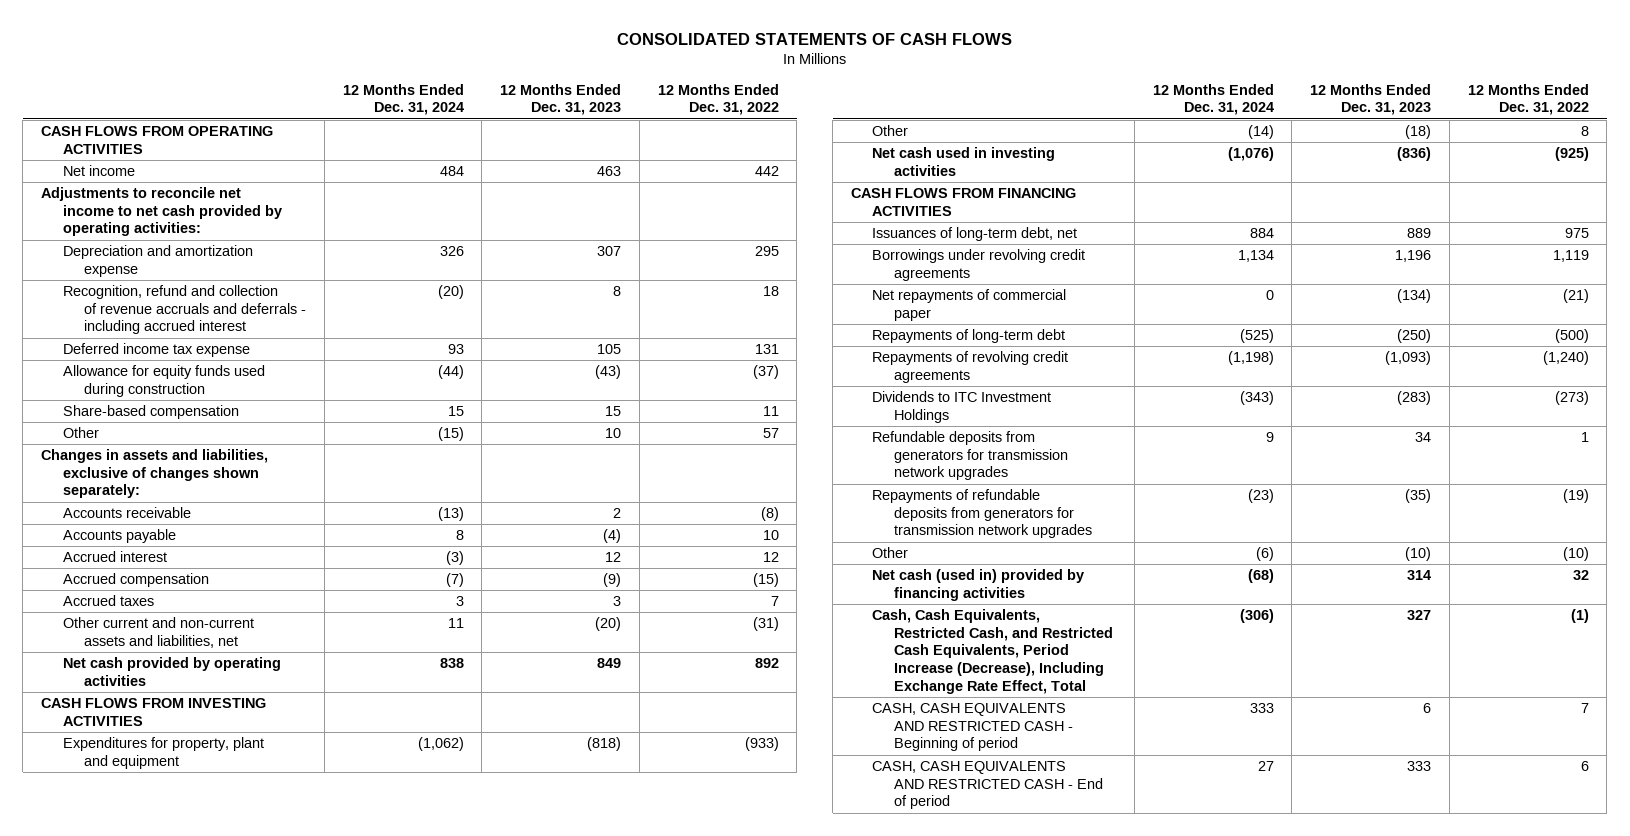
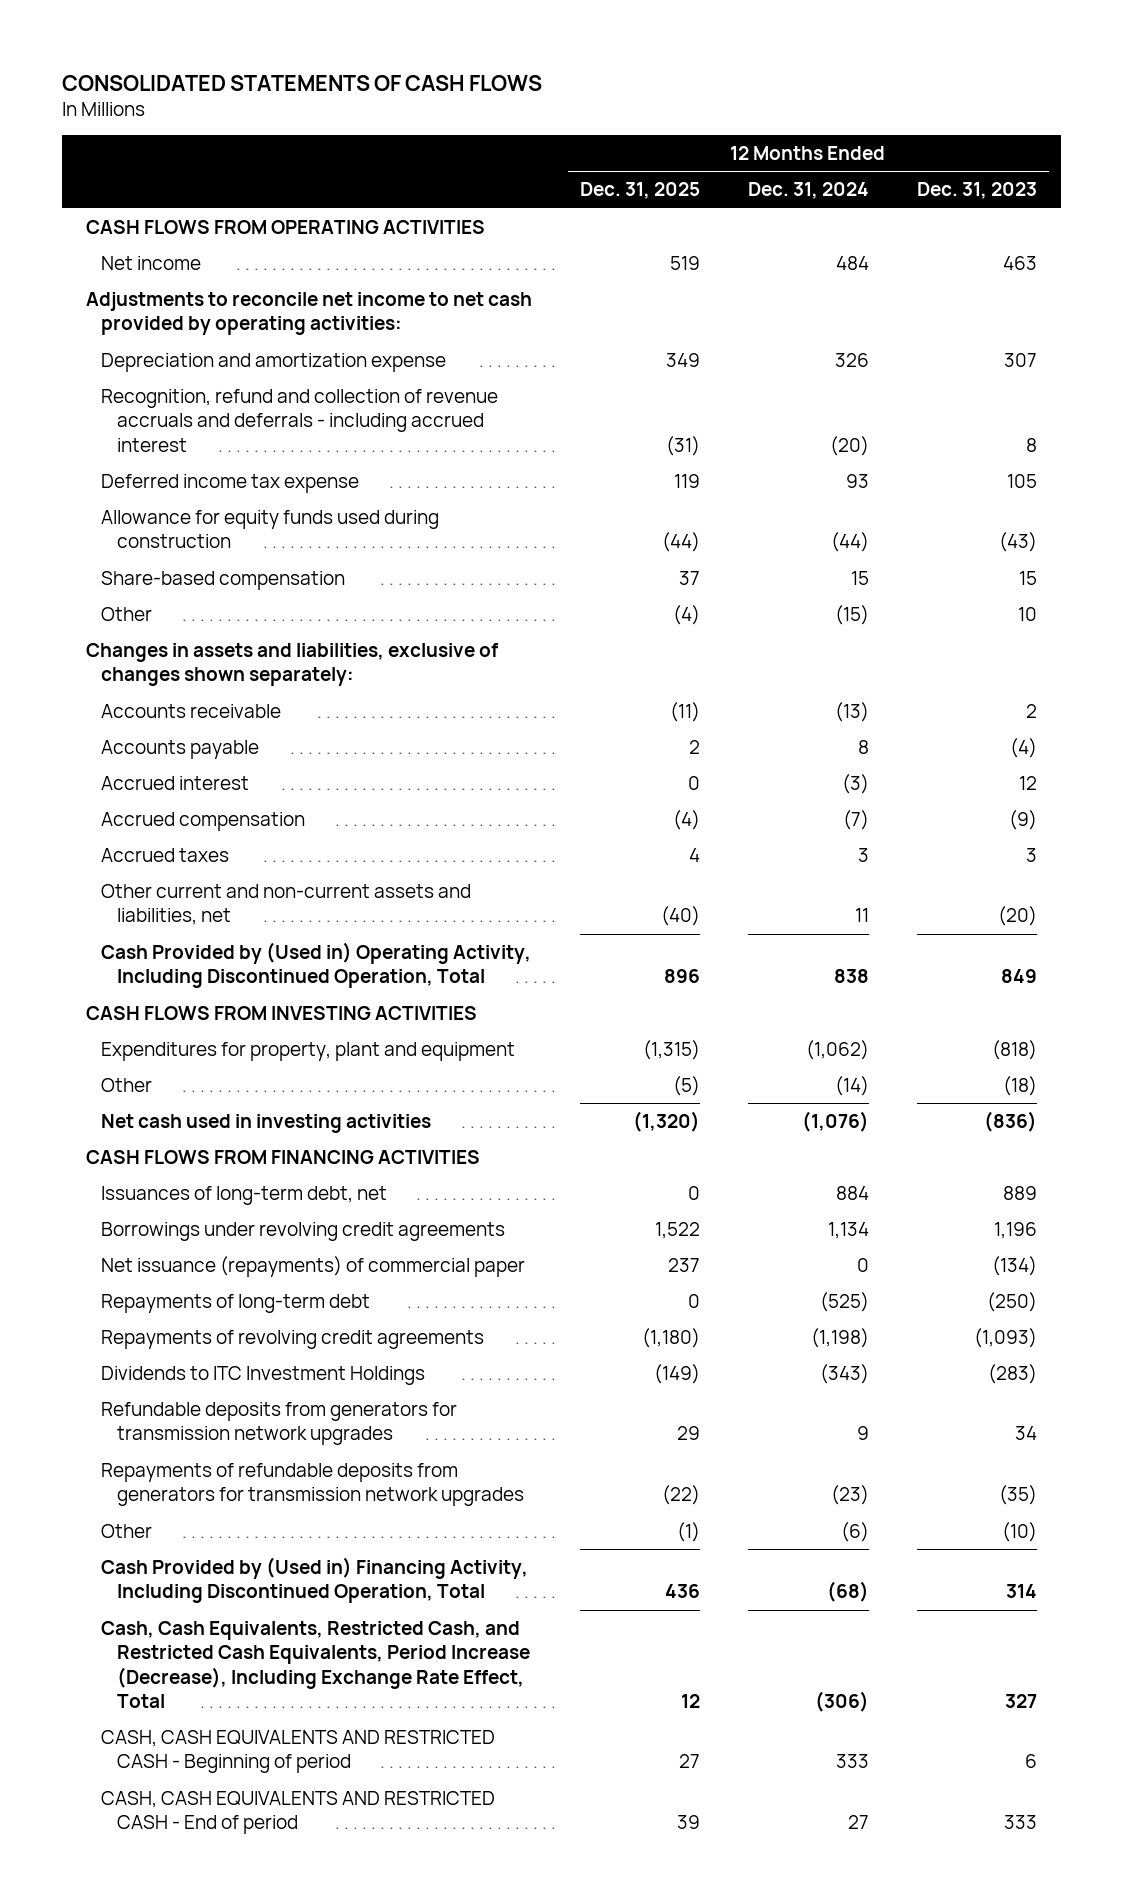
[657,83,779,116] 12 Months Ended Dec. 31, 2022 -> none
none -> [579,182,700,200] Dec. 31, 2025
[62,657,281,686] Net cash provided by operating activities -> [101,941,532,989] Cash Provided by (Used in) Operating Activity, Including Discontinued Operation, Total
[872,289,1067,321] Net repayments of commercial paper -> [101,1255,526,1277] Net issuance (repayments) of commercial paper
[872,569,1085,601] Net cash (used in) provided by financing activities -> [101,1556,529,1604] Cash Provided by (Used in) Financing Activity, Including Discontinued Operation, Total

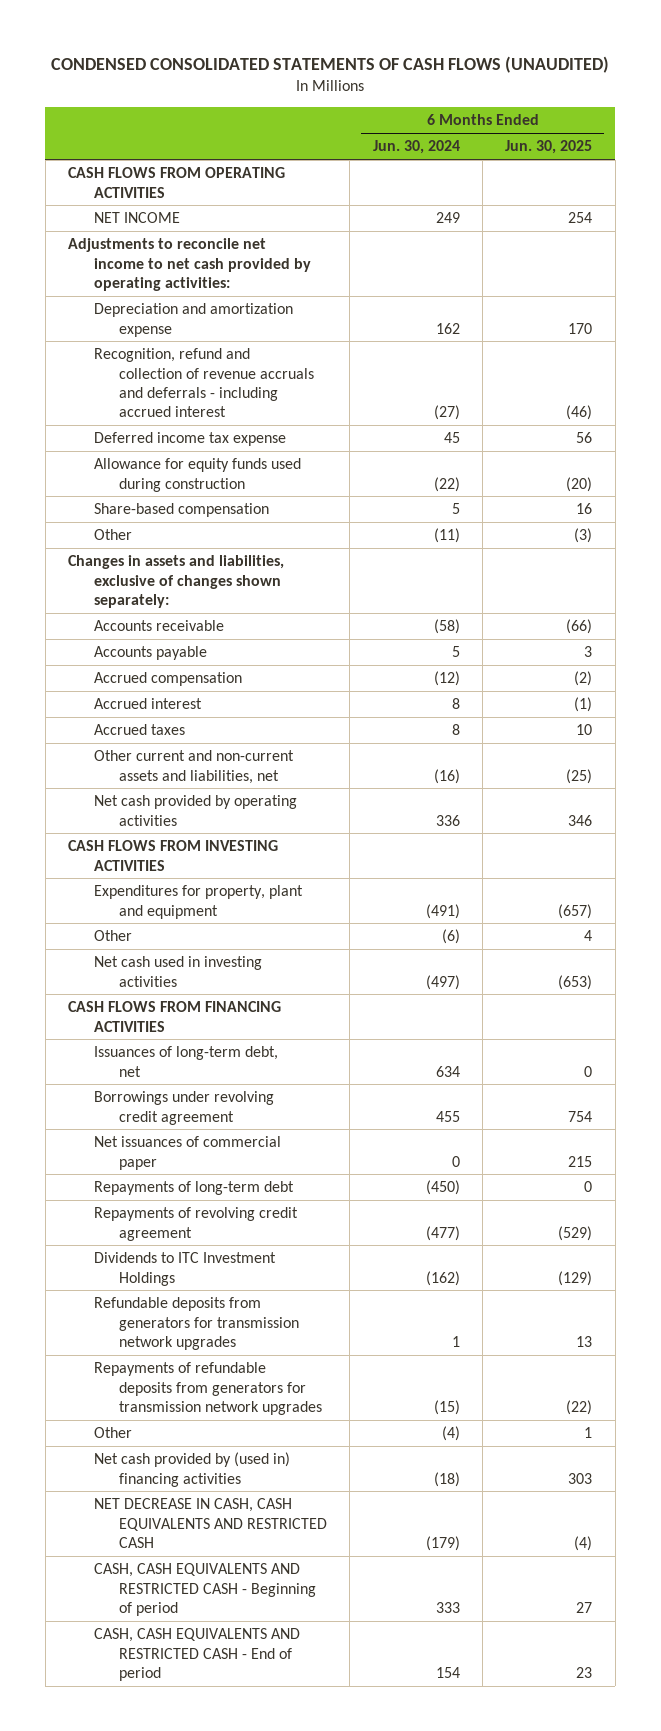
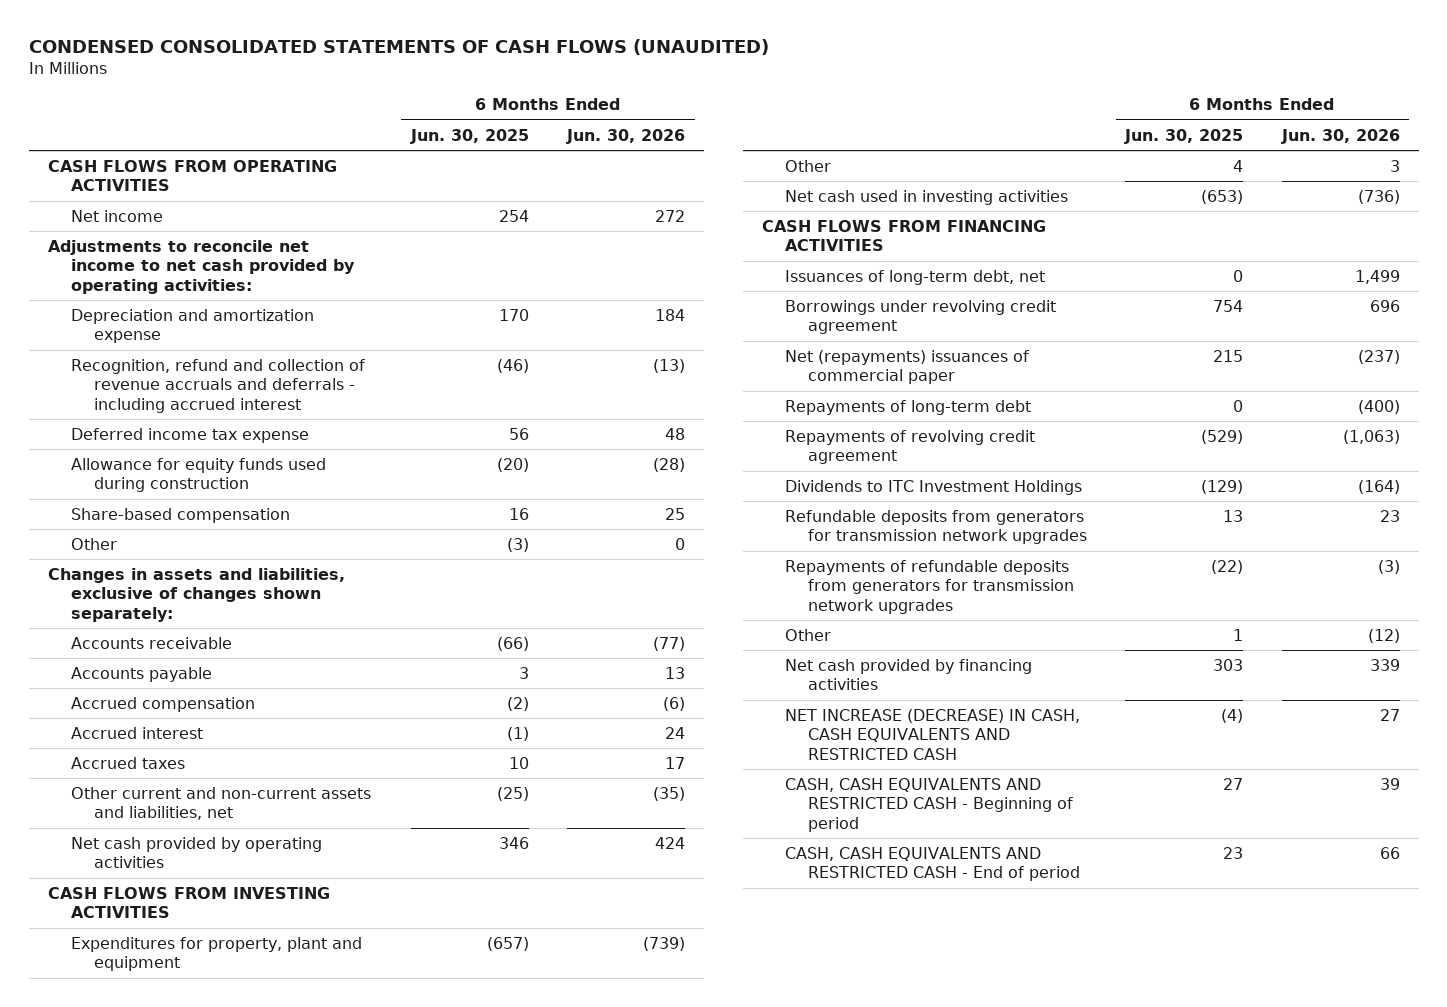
[372,140,460,155] Jun. 30, 2024 -> none
none -> [566,128,686,144] Jun. 30, 2026
[93,212,180,224] NET INCOME -> [70,209,163,222] Net income
[93,1136,281,1170] Net issuances of commercial paper -> [785,349,1030,385] Net (repayments) issuances of commercial paper
[93,1452,290,1487] Net cash provided by (used in) financing activities -> [785,658,1033,691] Net cash provided by financing activities
[93,1498,327,1549] NET DECREASE IN CASH, CASH EQUIVALENTS AND RESTRICTED CASH -> [785,708,1081,760] NET INCREASE (DECREASE) IN CASH, CASH EQUIVALENTS AND RESTRICTED CASH

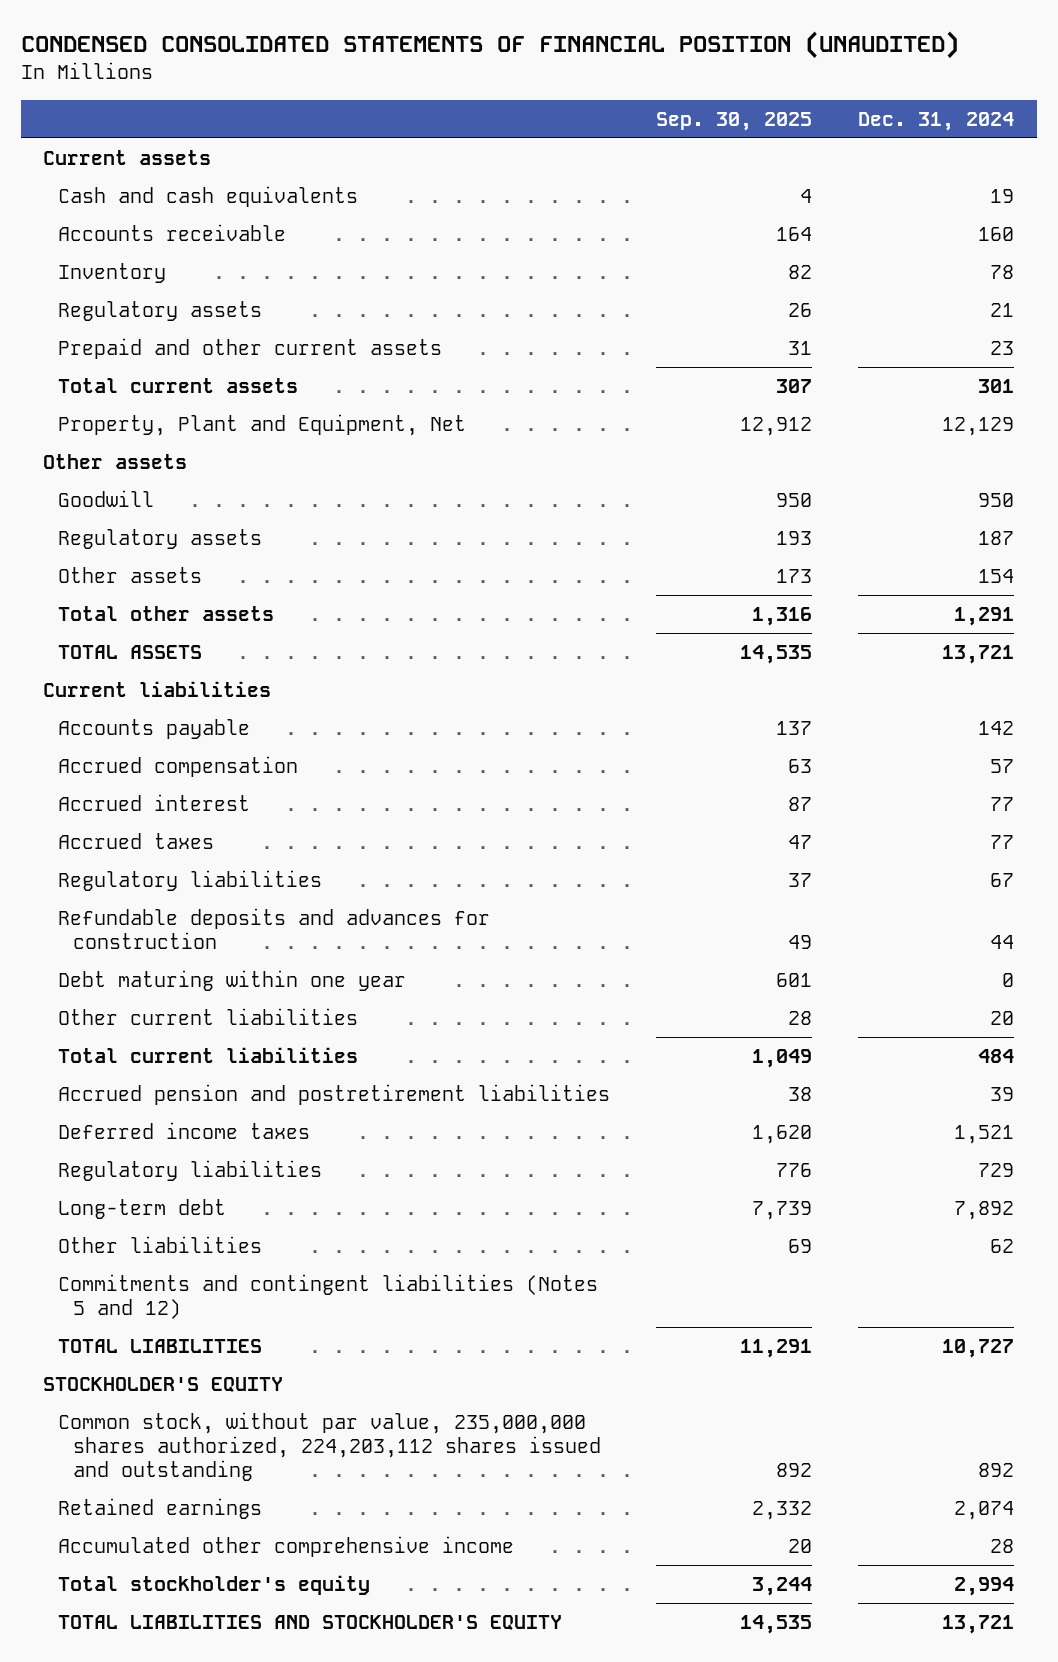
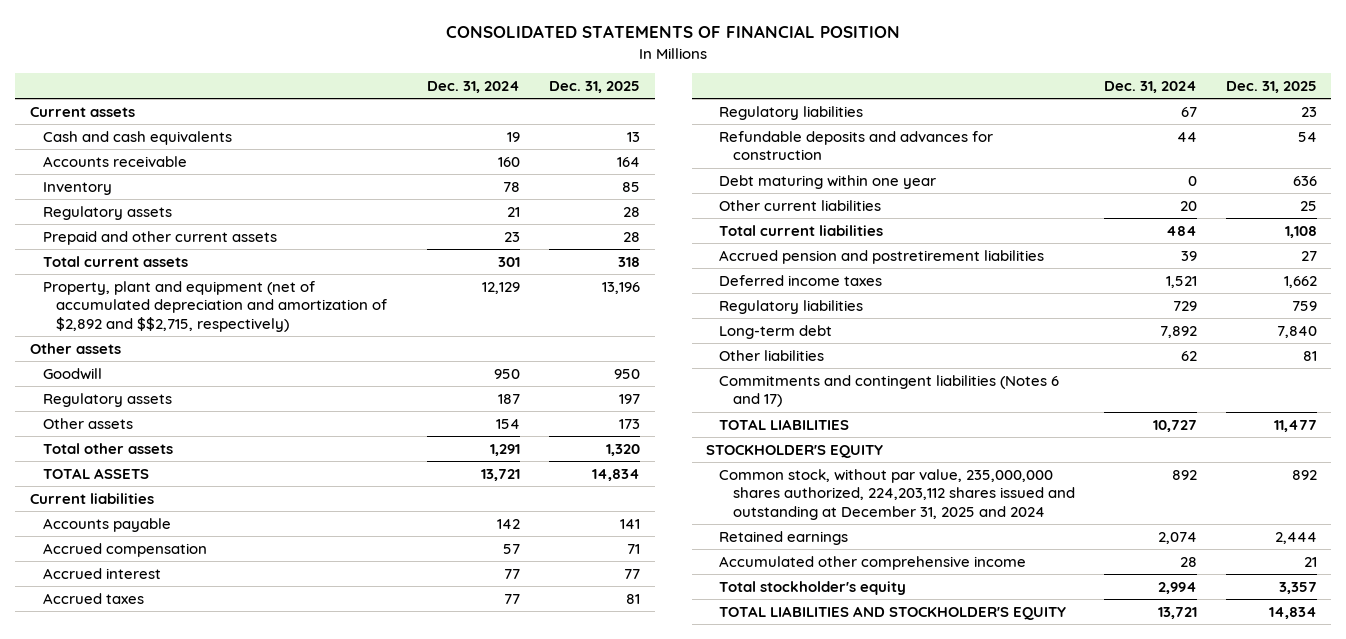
[20,30,959,59] CONDENSED CONSOLIDATED STATEMENTS OF FINANCIAL POSITION (UNAUDITED) -> [446,25,901,39] CONSOLIDATED STATEMENTS OF FINANCIAL POSITION
[656,111,813,131] Sep. 30, 2025 -> none
none -> [549,81,641,94] Dec. 31, 2025
[58,414,467,437] Property, Plant and Equipment, Net -> [42,280,387,332] Property, plant and equipment (net of accumulated depreciation and amortization of $2,892 and $$2,715, respectively)
[58,1274,599,1320] Commitments and contingent liabilities (Notes 5 and 12) -> [719,374,1060,408] Commitments and contingent liabilities (Notes 6 and 17)
[58,1412,602,1481] Common stock, without par value, 235,000,000 shares authorized, 224,203,112 shares issued and outstanding -> [719,468,1075,520] Common stock, without par value, 235,000,000 shares authorized, 224,203,112 shares issued and outstanding at December 31, 2025 and 2024

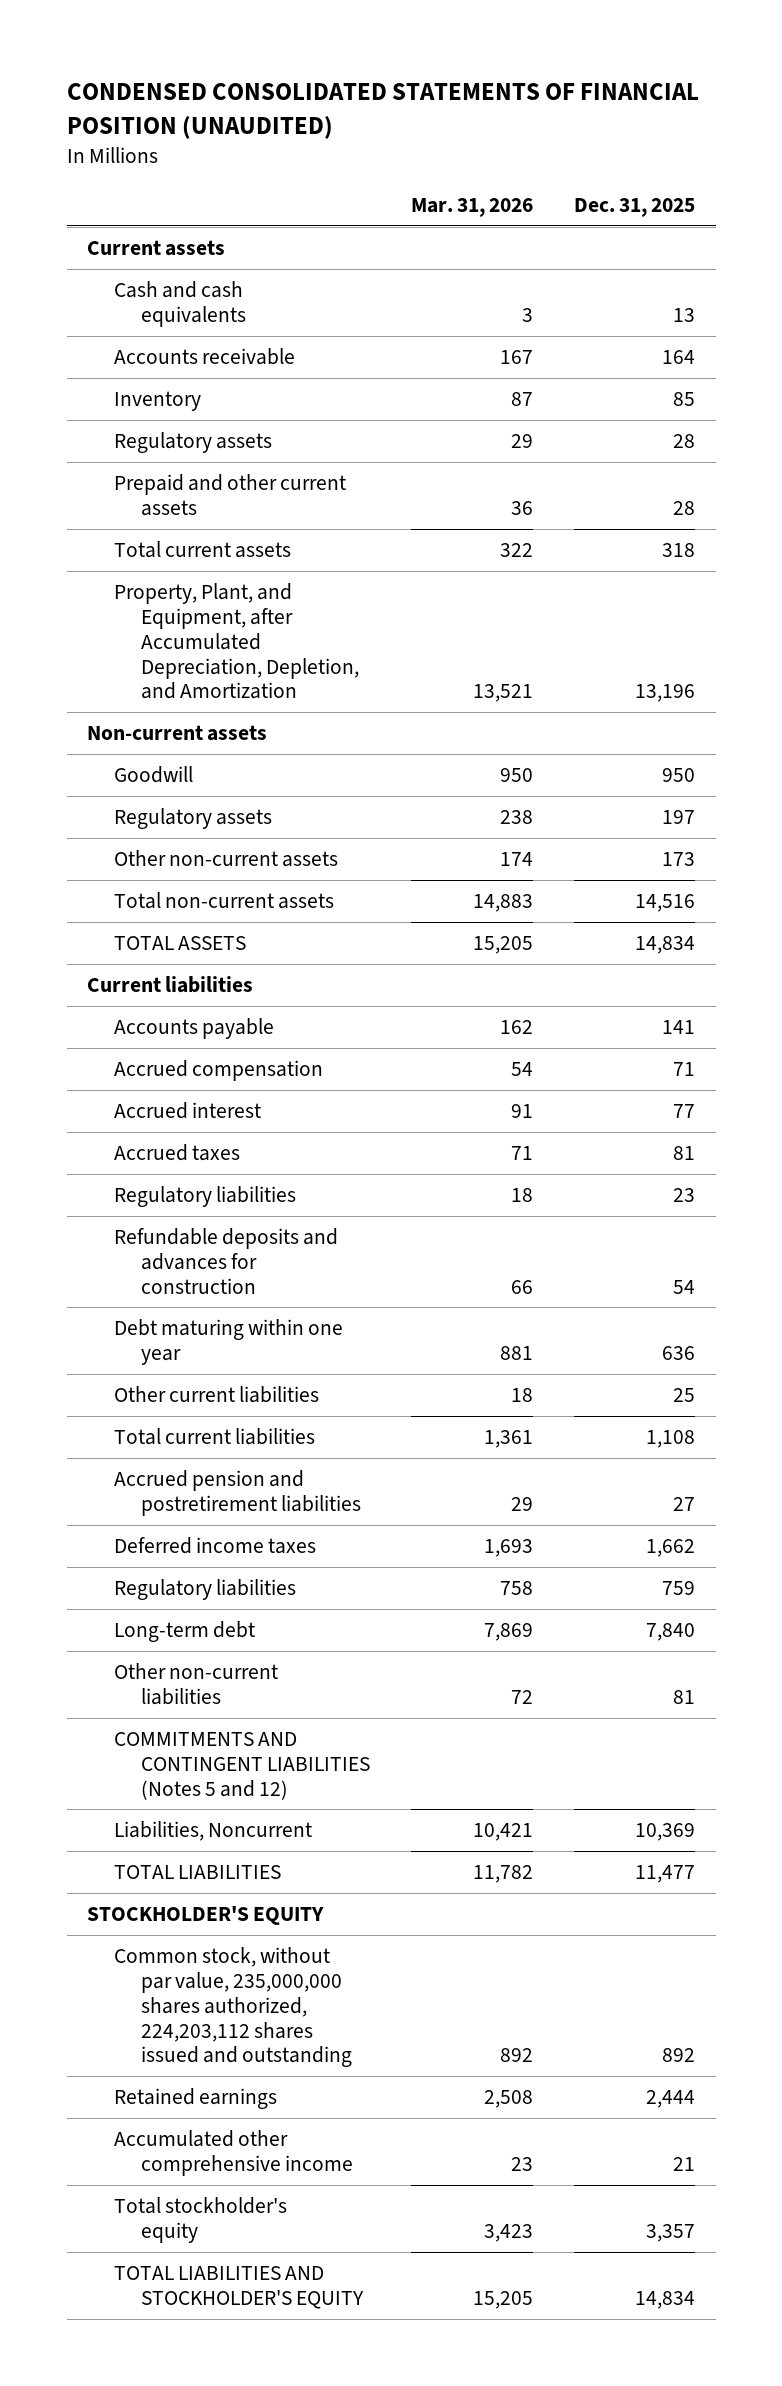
[446,25,901,39] CONSOLIDATED STATEMENTS OF FINANCIAL POSITION -> [66,83,699,139] CONDENSED CONSOLIDATED STATEMENTS OF FINANCIAL POSITION (UNAUDITED)
[426,81,520,94] Dec. 31, 2024 -> none
none -> [410,198,533,218] Mar. 31, 2026
[42,280,387,332] Property, plant and equipment (net of accumulated depreciation and amortization of $2,892 and $$2,715, respectively) -> [113,582,359,700] Property, Plant, and Equipment, after Accumulated Depreciation, Depletion, and Amortization
[29,342,121,354] Other assets -> [87,724,268,741] Non-current assets
[42,442,173,454] Total other assets -> none
[42,417,133,429] Other assets -> [113,849,338,867] Other non-current assets
none -> [113,891,334,909] Total non-current assets
[719,349,825,361] Other liabilities -> [113,1662,278,1705] Other non-current liabilities
[719,374,1060,408] Commitments and contingent liabilities (Notes 6 and 17) -> [113,1731,370,1800] COMMITMENTS AND CONTINGENT LIABILITIES (Notes 5 and 12)
none -> [113,1820,312,1841] Liabilities, Noncurrent
[719,468,1075,520] Common stock, without par value, 235,000,000 shares authorized, 224,203,112 shares issued and outstanding at December 31, 2025 and 2024 -> [113,1946,352,2068] Common stock, without par value, 235,000,000 shares authorized, 224,203,112 shares issued and outstanding

